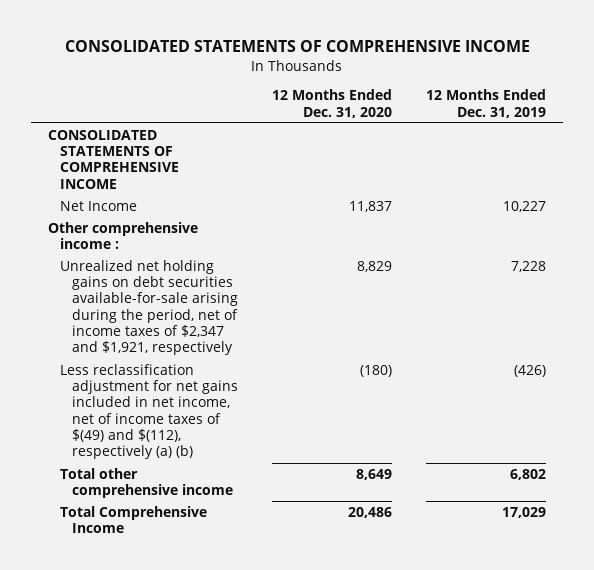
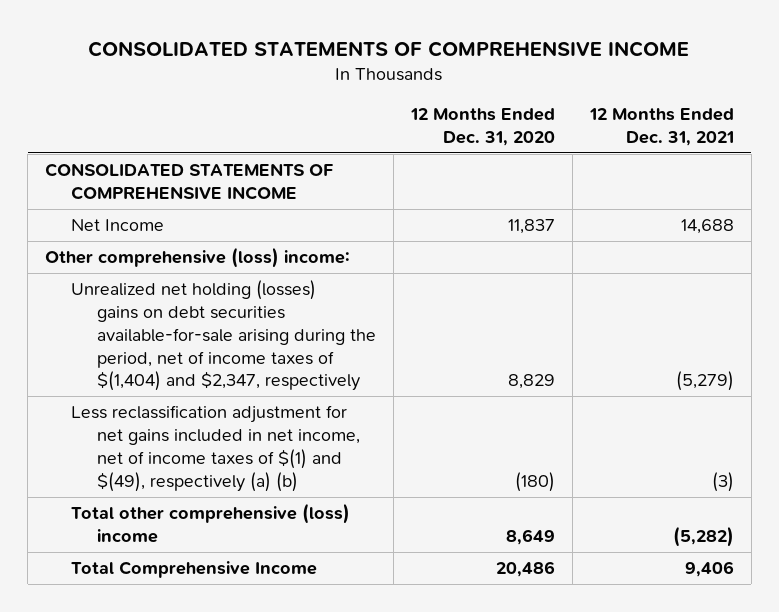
[426,89,547,118] 12 Months Ended Dec. 31, 2019 -> none
none -> [588,107,734,146] 12 Months Ended Dec. 31, 2021
[47,221,198,250] Other comprehensive income : -> [45,247,351,269] Other comprehensive (loss) income:
[60,259,239,356] Unrealized net holding gains on debt securities available-for-sale arising during the period, net of income taxes of $2,347 and $1,921, respectively -> [70,280,376,392] Unrealized net holding (losses) gains on debt securities available-for-sale arising during the period, net of income taxes of $(1,404) and $2,347, respectively
[60,363,239,460] Less reclassification adjustment for net gains included in net income, net of income taxes of $(49) and $(112), respectively (a) (b) -> [70,405,360,492] Less reclassification adjustment for net gains included in net income, net of income taxes of $(1) and $(49), respectively (a) (b)
[60,467,234,499] Total other comprehensive income -> [70,503,350,544] Total other comprehensive (loss) income

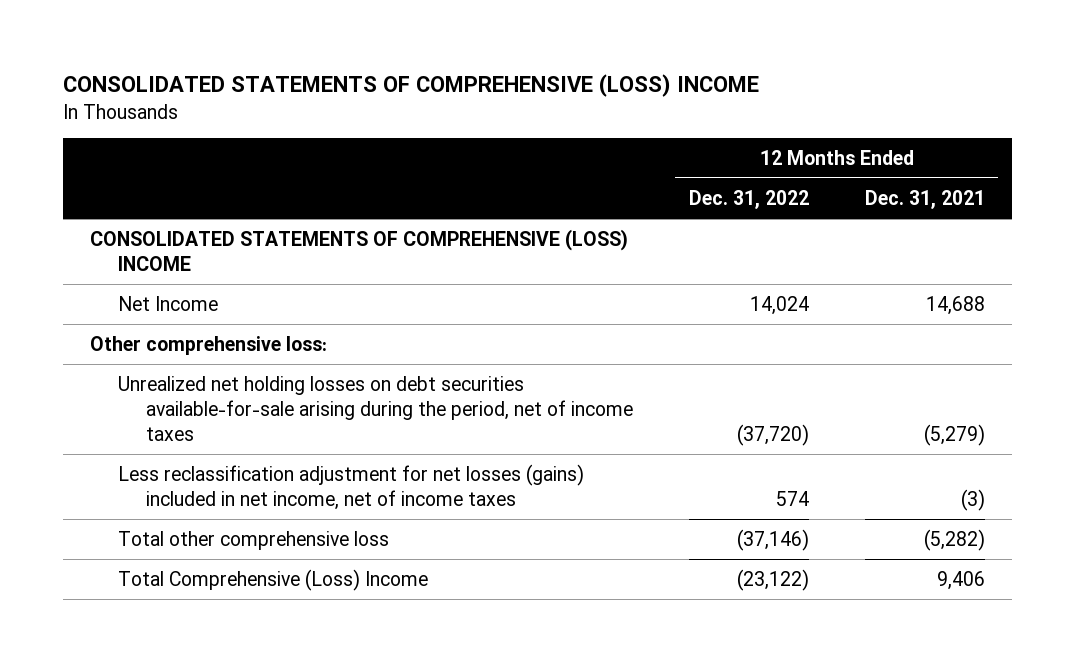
[88,40,690,57] CONSOLIDATED STATEMENTS OF COMPREHENSIVE INCOME -> [62,74,759,98] CONSOLIDATED STATEMENTS OF COMPREHENSIVE (LOSS) INCOME
[409,107,555,146] 12 Months Ended Dec. 31, 2020 -> none
none -> [689,189,810,209] Dec. 31, 2022
[45,163,334,201] CONSOLIDATED STATEMENTS OF COMPREHENSIVE INCOME -> [90,228,629,271] CONSOLIDATED STATEMENTS OF COMPREHENSIVE (LOSS) INCOME
[45,247,351,269] Other comprehensive (loss) income: -> [90,335,328,355] Other comprehensive loss:
[70,280,376,392] Unrealized net holding (losses) gains on debt securities available-for-sale arising during the period, net of income taxes of $(1,404) and $2,347, respectively -> [118,375,634,441] Unrealized net holding losses on debt securities available-for-sale arising during the period, net of income taxes
[70,405,360,492] Less reclassification adjustment for net gains included in net income, net of income taxes of $(1) and $(49), respectively (a) (b) -> [118,463,585,510] Less reclassification adjustment for net losses (gains) included in net income, net of income taxes
[70,503,350,544] Total other comprehensive (loss) income -> [118,530,390,550] Total other comprehensive loss
[70,561,317,579] Total Comprehensive Income -> [118,568,429,591] Total Comprehensive (Loss) Income

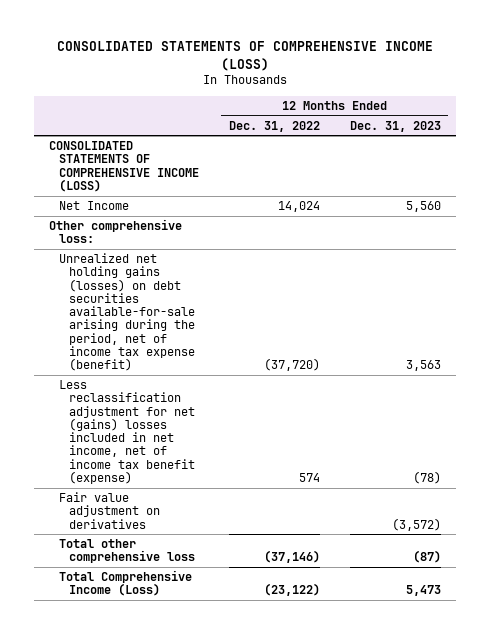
[62,74,759,98] CONSOLIDATED STATEMENTS OF COMPREHENSIVE (LOSS) INCOME -> [56,41,433,71] CONSOLIDATED STATEMENTS OF COMPREHENSIVE INCOME (LOSS)
[864,189,985,209] Dec. 31, 2021 -> none
none -> [349,120,441,132] Dec. 31, 2023
[90,228,629,271] CONSOLIDATED STATEMENTS OF COMPREHENSIVE (LOSS) INCOME -> [48,141,199,192] CONSOLIDATED STATEMENTS OF COMPREHENSIVE INCOME (LOSS)
[118,375,634,441] Unrealized net holding losses on debt securities available-for-sale arising during the period, net of income taxes -> [58,253,195,372] Unrealized net holding gains (losses) on debt securities available-for-sale arising during the period, net of income tax expense (benefit)
[118,463,585,510] Less reclassification adjustment for net losses (gains) included in net income, net of income taxes -> [58,380,195,485] Less reclassification adjustment for net (gains) losses included in net income, net of income tax benefit (expense)
none -> [58,492,160,529] Fair value adjustment on derivatives
[118,568,429,591] Total Comprehensive (Loss) Income -> [58,570,192,597] Total Comprehensive Income (Loss)

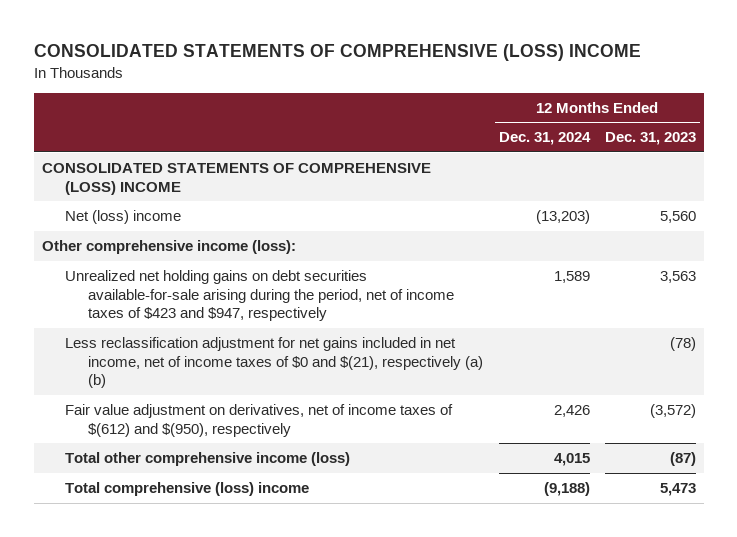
[56,41,433,71] CONSOLIDATED STATEMENTS OF COMPREHENSIVE INCOME (LOSS) -> [33,44,641,62] CONSOLIDATED STATEMENTS OF COMPREHENSIVE (LOSS) INCOME
[228,120,320,132] Dec. 31, 2022 -> none
none -> [498,132,591,146] Dec. 31, 2024
[48,141,199,192] CONSOLIDATED STATEMENTS OF COMPREHENSIVE INCOME (LOSS) -> [41,163,431,195] CONSOLIDATED STATEMENTS OF COMPREHENSIVE (LOSS) INCOME
[58,201,129,211] Net Income -> [64,210,181,225] Net (loss) income
[48,219,182,244] Other comprehensive loss: -> [41,240,296,255] Other comprehensive income (loss):
[58,253,195,372] Unrealized net holding gains (losses) on debt securities available-for-sale arising during the period, net of income tax expense (benefit) -> [64,270,455,322] Unrealized net holding gains on debt securities available-for-sale arising during the period, net of income taxes of $423 and $947, respectively
[58,380,195,485] Less reclassification adjustment for net (gains) losses included in net income, net of income tax benefit (expense) -> [64,337,484,389] Less reclassification adjustment for net gains included in net income, net of income taxes of $0 and $(21), respectively (a) (b)
[58,492,160,529] Fair value adjustment on derivatives -> [64,404,453,437] Fair value adjustment on derivatives, net of income taxes of $(612) and $(950), respectively
[58,539,195,564] Total other comprehensive loss -> [64,452,350,467] Total other comprehensive income (loss)
[58,570,192,597] Total Comprehensive Income (Loss) -> [64,482,309,497] Total comprehensive (loss) income

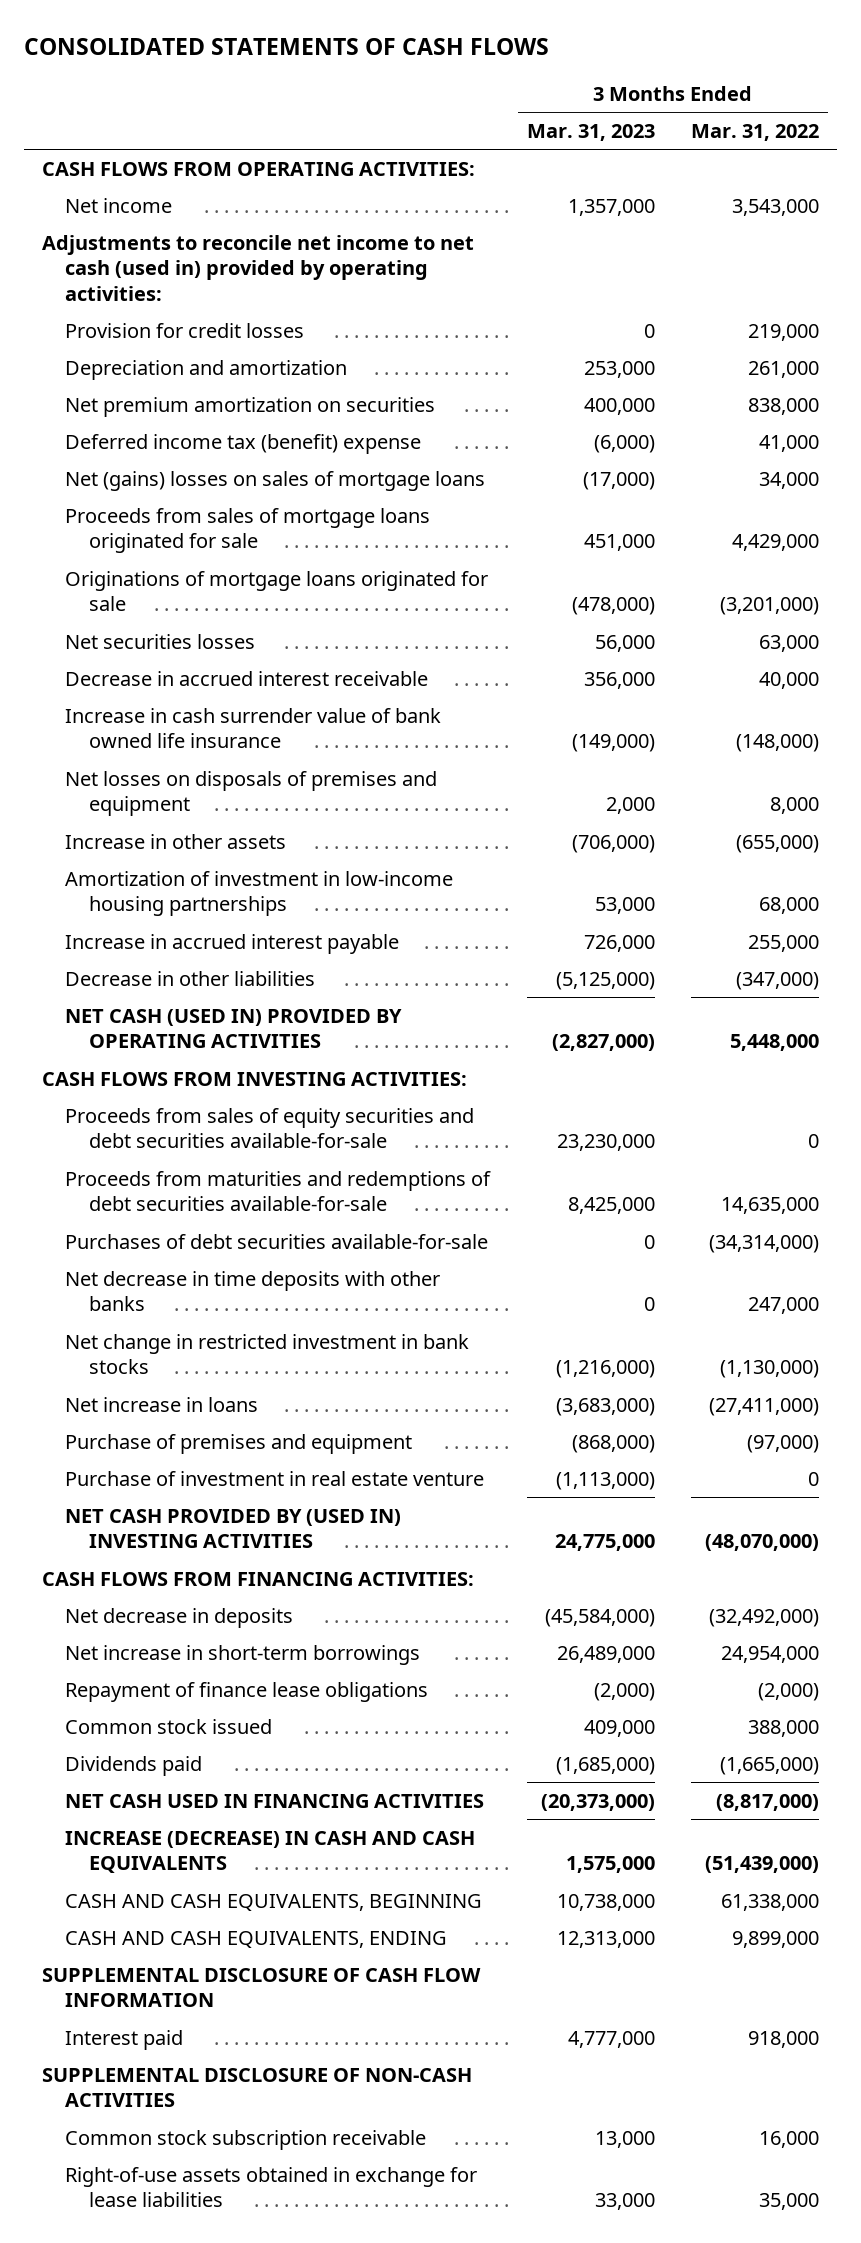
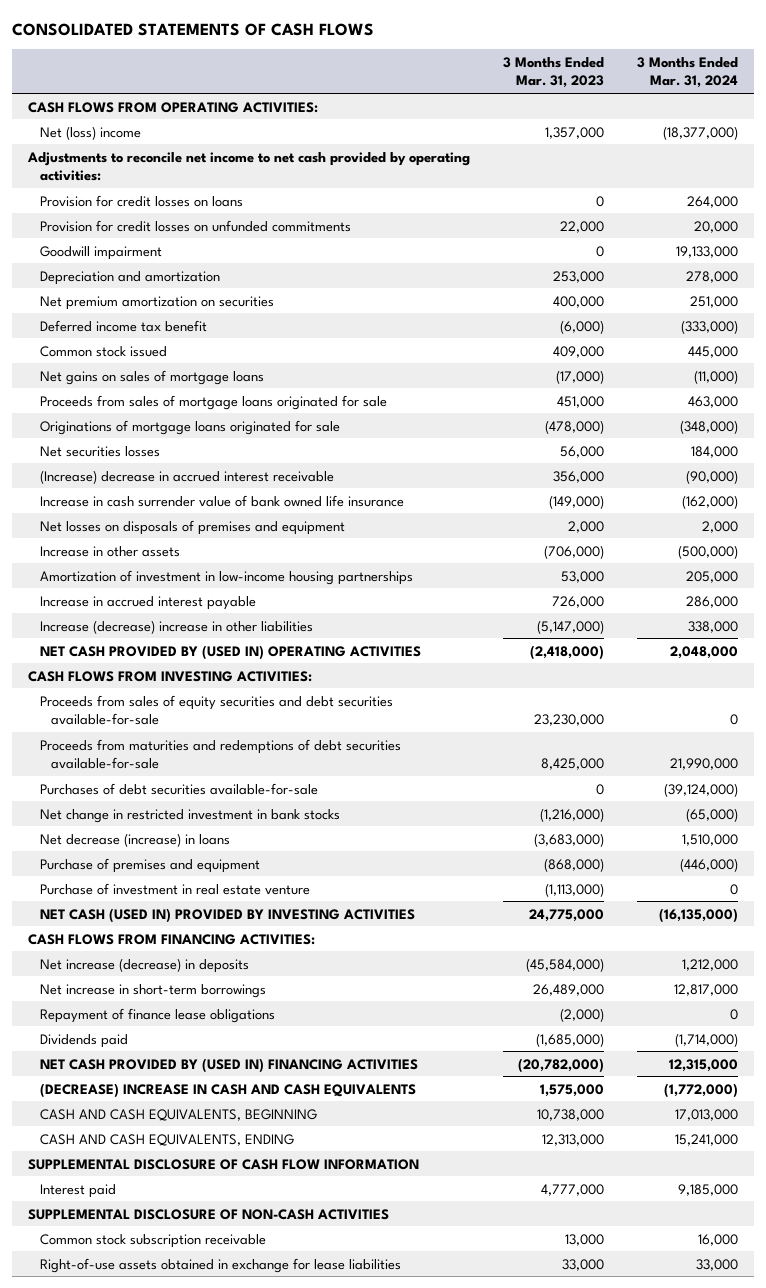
[691,123,820,141] Mar. 31, 2022 -> none
none -> [636,56,738,89] 3 Months Ended Mar. 31, 2024
[65,197,173,213] Net income -> [39,125,141,140] Net (loss) income
[41,234,474,302] Adjustments to reconcile net income to net cash (used in) provided by operating activities: -> [27,151,471,181] Adjustments to reconcile net income to net cash provided by operating activities:
[65,322,305,338] Provision for credit losses -> [39,194,243,207] Provision for credit losses on loans
none -> [39,219,351,232] Provision for credit losses on unfunded commitments
none -> [39,245,162,260] Goodwill impairment
[65,433,422,454] Deferred income tax (benefit) expense -> [39,319,207,332] Deferred income tax benefit
[65,1718,273,1734] Common stock issued -> [39,345,167,357] Common stock issued
[65,470,486,491] Net (gains) losses on sales of mortgage loans -> [39,369,264,385] Net gains on sales of mortgage loans
[65,670,429,686] Decrease in accrued interest receivable -> [39,469,334,484] (Increase) decrease in accrued interest receivable
[65,970,316,986] Decrease in other liabilities -> [39,619,313,634] Increase (decrease) increase in other liabilities
[555,971,655,990] (5,125,000) -> [536,619,604,634] (5,147,000)
[65,1008,403,1049] NET CASH (USED IN) PROVIDED BY OPERATING ACTIVITIES -> [39,644,421,660] NET CASH PROVIDED BY (USED IN) OPERATING ACTIVITIES
[551,1034,655,1052] (2,827,000) -> [529,644,604,660] (2,418,000)
[65,1270,441,1312] Net decrease in time deposits with other banks -> none
[65,1396,259,1412] Net increase in loans -> [39,832,230,847] Net decrease (increase) in loans
[65,1508,402,1549] NET CASH PROVIDED BY (USED IN) INVESTING ACTIVITIES -> [39,907,415,923] NET CASH (USED IN) PROVIDED BY INVESTING ACTIVITIES
[65,1607,294,1628] Net decrease in deposits -> [39,957,249,973] Net increase (decrease) in deposits
[65,1793,485,1808] NET CASH USED IN FINANCING ACTIVITIES -> [39,1057,418,1073] NET CASH PROVIDED BY (USED IN) FINANCING ACTIVITIES
[540,1793,655,1811] (20,373,000) -> [517,1057,604,1073] (20,782,000)
[65,1830,476,1874] INCREASE (DECREASE) IN CASH AND CASH EQUIVALENTS -> [39,1082,416,1098] (DECREASE) INCREASE IN CASH AND CASH EQUIVALENTS

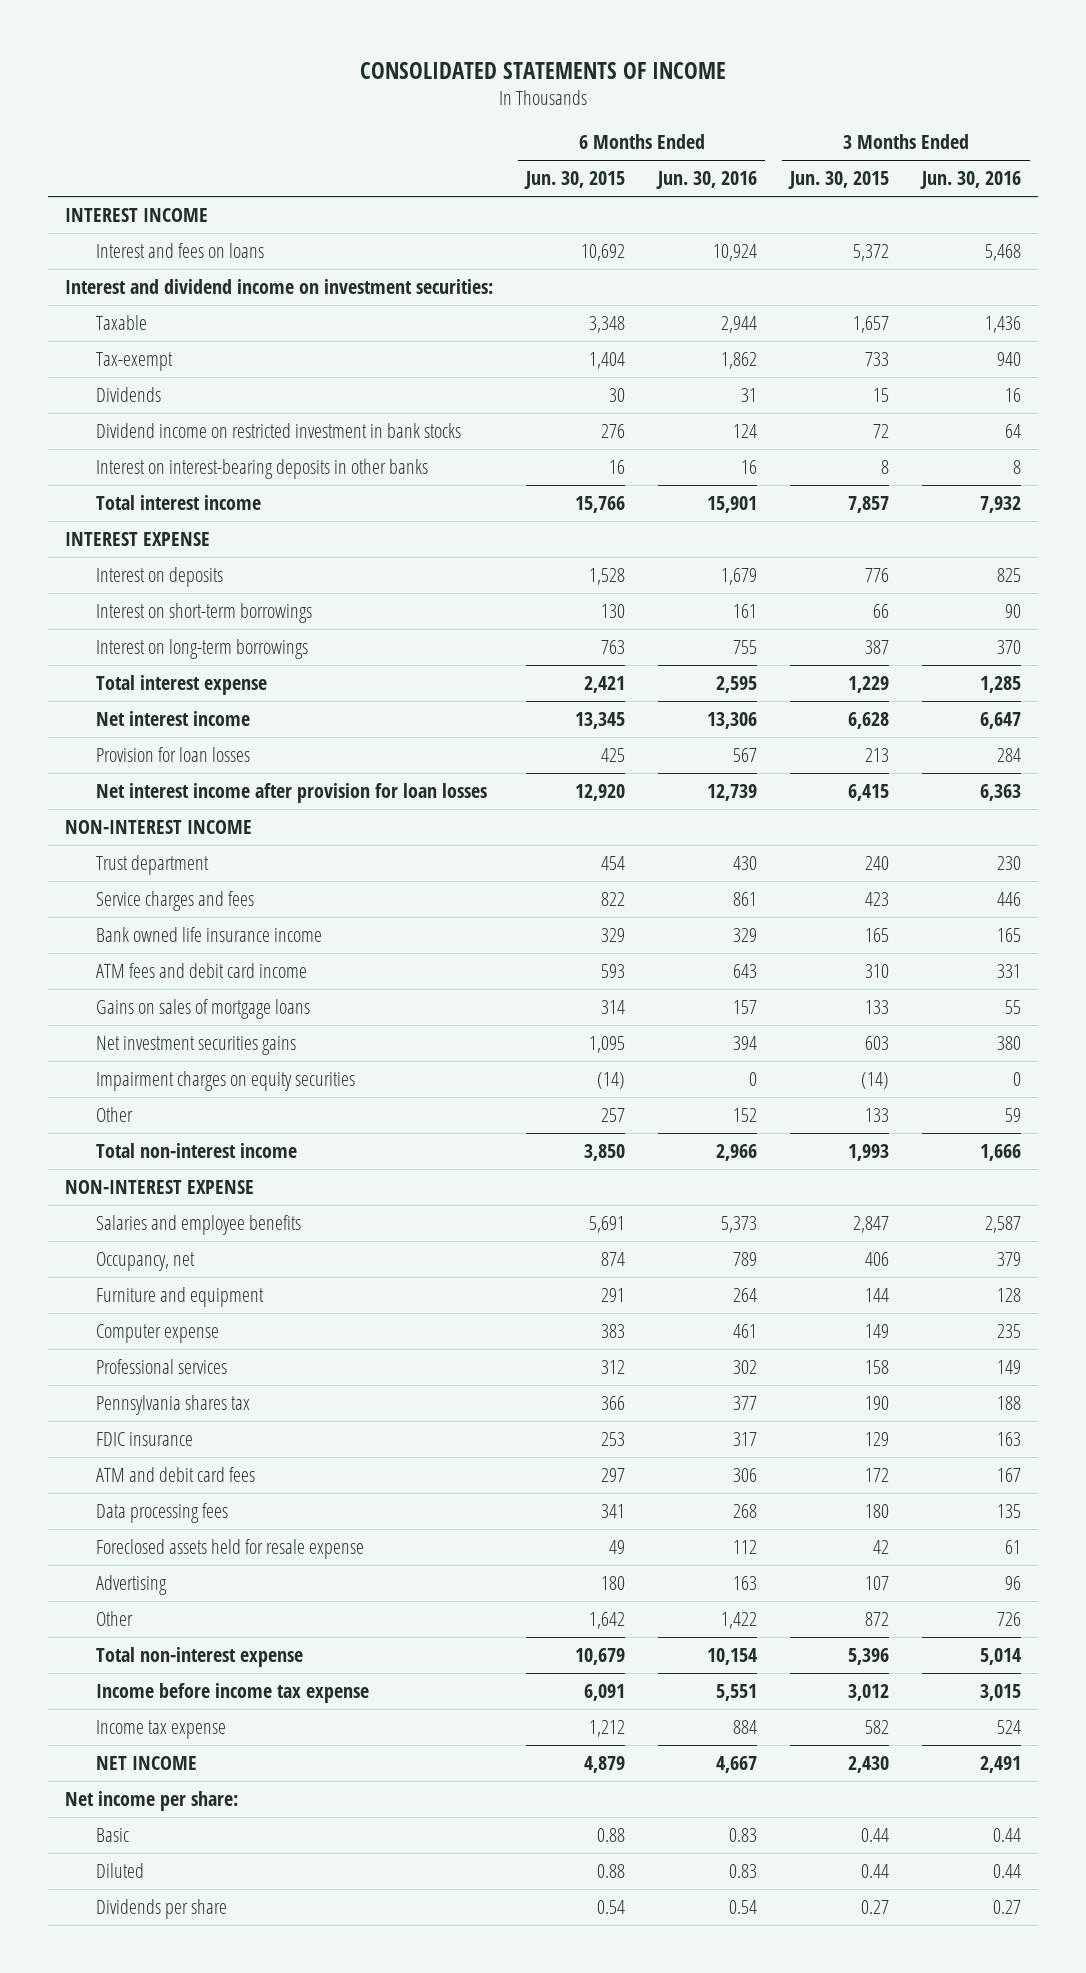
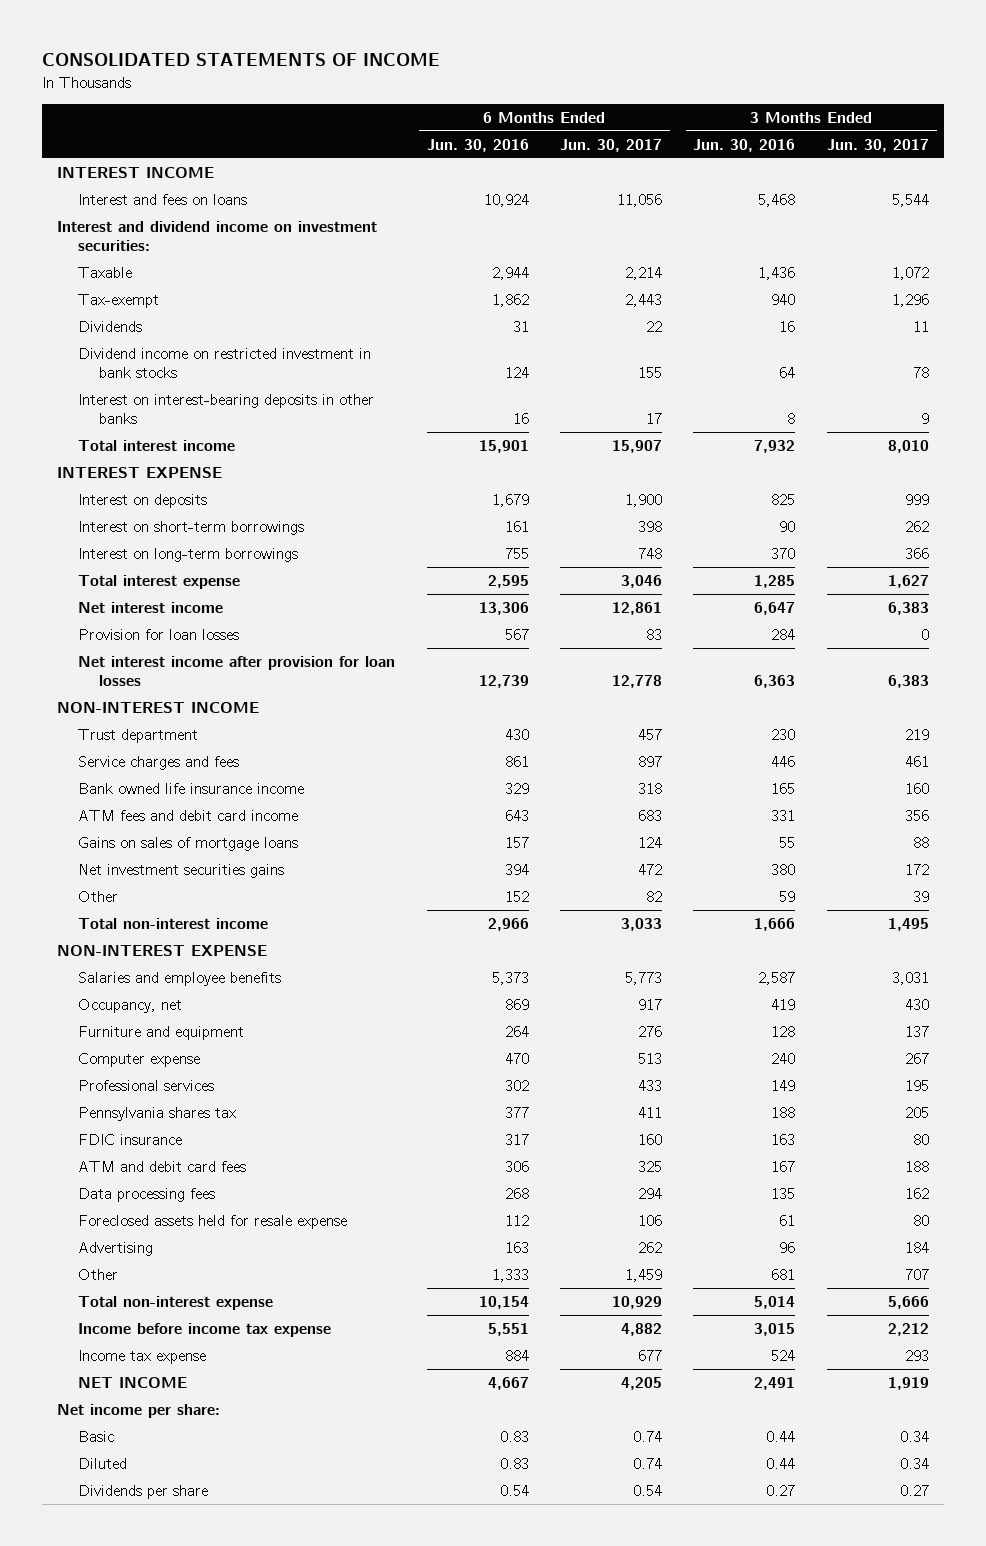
[524,171,626,190] Jun. 30, 2015 -> none
[788,171,890,190] Jun. 30, 2015 -> none
none -> [560,138,663,152] Jun. 30, 2017
none -> [826,138,929,152] Jun. 30, 2017
[95,1070,355,1091] Impairment charges on equity securities -> none
[733,1251,758,1266] 789 -> [504,999,529,1011] 869
[997,1251,1022,1266] 379 -> [771,999,796,1011] 419
[733,1323,758,1338] 461 -> [504,1053,529,1065] 470
[997,1323,1022,1338] 235 -> [771,1053,796,1065] 240
[721,1611,758,1629] 1,422 -> [491,1269,529,1283] 1,333
[997,1611,1022,1626] 726 -> [771,1269,796,1281] 681

